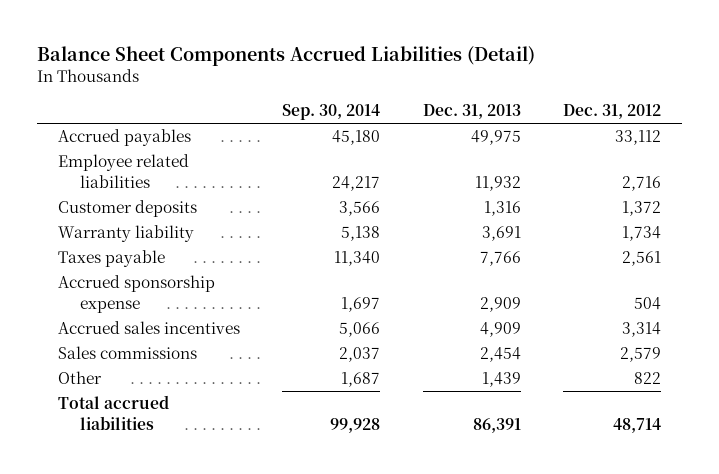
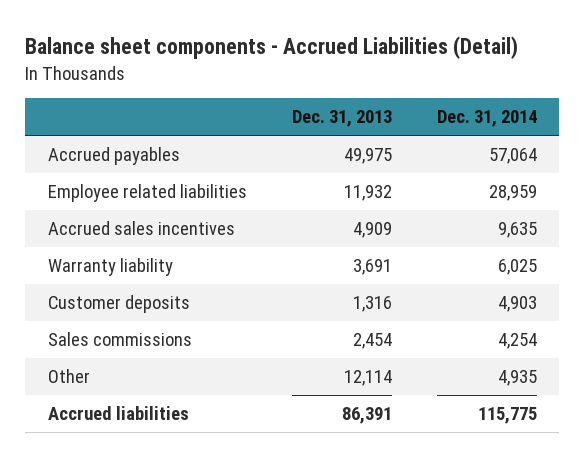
[36,46,535,67] Balance Sheet Components Accrued Liabilities (Detail) -> [25,36,519,60] Balance sheet components - Accrued Liabilities (Detail)
[282,104,381,121] Sep. 30, 2014 -> none
[563,104,662,120] Dec. 31, 2012 -> none
none -> [436,110,537,128] Dec. 31, 2014
[57,250,165,268] Taxes payable -> none
[57,275,215,313] Accrued sponsorship expense -> none
[57,225,194,243] Warranty liability -> [47,258,173,277] Warranty liability
[57,200,197,218] Customer deposits -> [47,295,190,314] Customer deposits
[481,372,521,388] 1,439 -> [343,370,392,387] 12,114
[57,395,169,430] Total accrued liabilities -> [47,406,189,421] Accrued liabilities

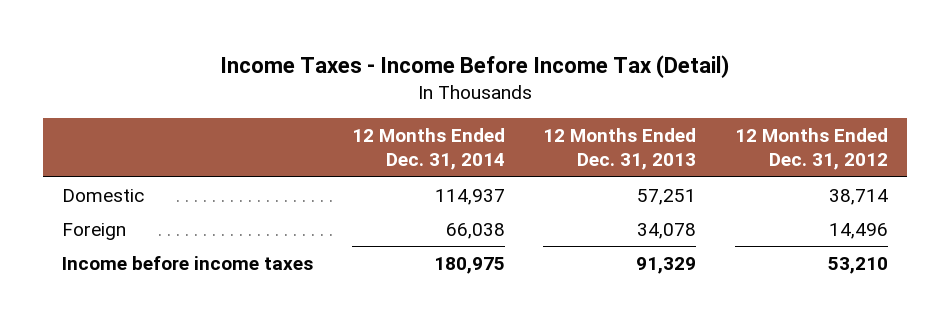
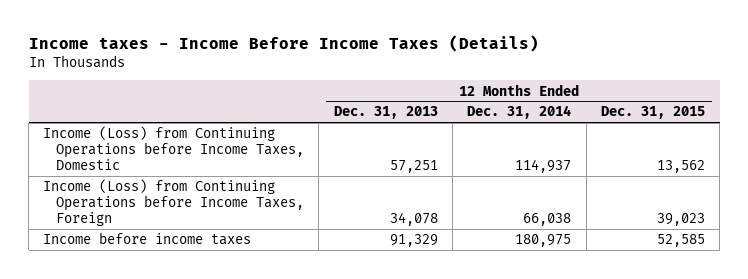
[220,54,730,78] Income Taxes - Income Before Income Tax (Detail) -> [28,35,539,53] Income taxes - Income Before Income Taxes (Details)
[734,127,888,171] 12 Months Ended Dec. 31, 2012 -> none
none -> [600,106,705,120] Dec. 31, 2015
[62,189,145,203] Domestic -> [43,126,305,171] Income (Loss) from Continuing Operations before Income Taxes, Domestic
[62,223,127,241] Foreign -> [43,179,305,227] Income (Loss) from Continuing Operations before Income Taxes, Foreign

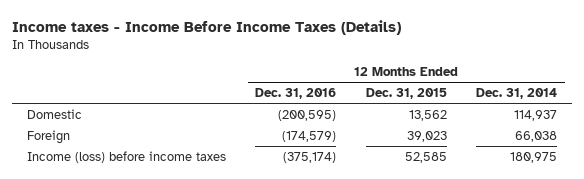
[333,106,438,120] Dec. 31, 2013 -> none
none -> [255,87,337,99] Dec. 31, 2016
[43,126,305,171] Income (Loss) from Continuing Operations before Income Taxes, Domestic -> [26,108,82,119] Domestic
[43,179,305,227] Income (Loss) from Continuing Operations before Income Taxes, Foreign -> [26,129,70,144] Foreign
[43,232,252,246] Income before income taxes -> [26,150,226,163] Income (loss) before income taxes

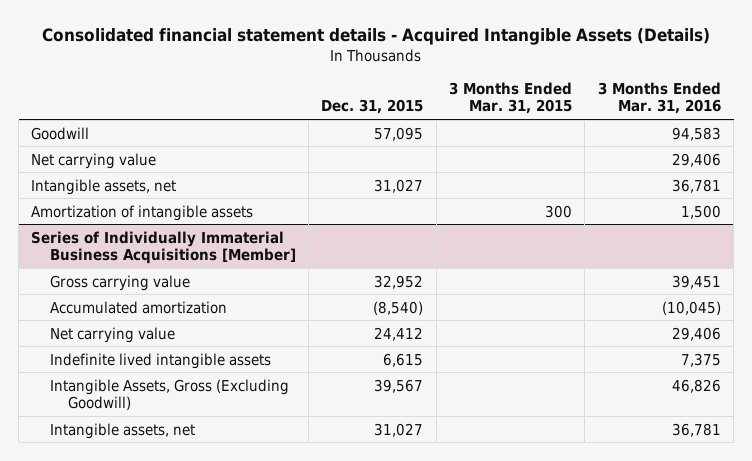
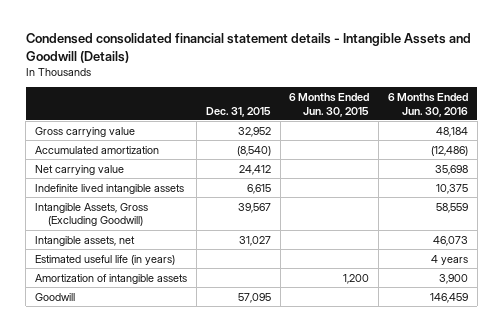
[42,28,711,46] Consolidated financial statement details - Acquired Intangible Assets (Details) -> [25,33,471,63] Condensed consolidated financial statement details - Intangible Assets and Goodwill (Details)
[448,81,572,115] 3 Months Ended Mar. 31, 2015 -> none
[597,81,721,115] 3 Months Ended Mar. 31, 2016 -> none
none -> [289,92,370,117] 6 Months Ended Jun. 30, 2015
none -> [387,92,468,117] 6 Months Ended Jun. 30, 2016
[31,152,157,169] Net carrying value -> none
[31,178,177,195] Intangible assets, net -> none
[31,230,296,264] Series of Individually Immaterial Business Acquisitions [Member] -> none
none -> [35,254,176,265] Estimated useful life (in years)
[31,204,254,221] Amortization of intangible assets -> [35,273,188,284] Amortization of intangible assets
[31,126,90,140] Goodwill -> [35,292,76,301] Goodwill

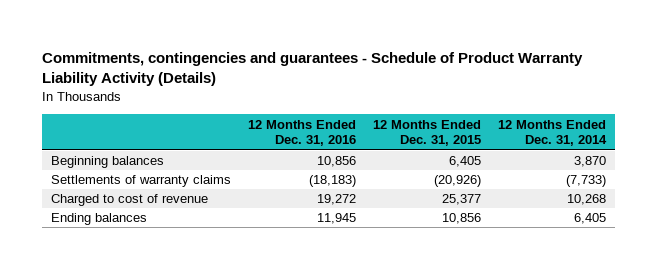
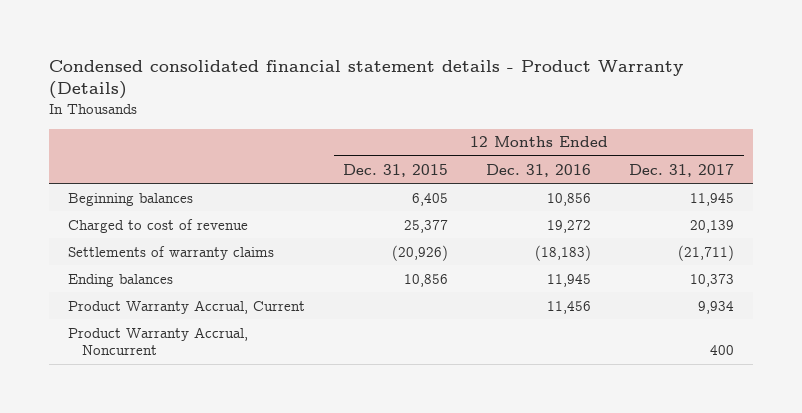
[42,51,584,87] Commitments, contingencies and guarantees - Schedule of Product Warranty Liability Activity (Details) -> [48,59,683,100] Condensed consolidated financial statement details - Product Warranty (Details)
[498,119,608,147] 12 Months Ended Dec. 31, 2014 -> none
none -> [629,163,735,177] Dec. 31, 2017
[50,175,231,188] Settlements of warranty claims -> [68,245,275,260] Settlements of warranty claims
none -> [68,299,306,314] Product Warranty Accrual, Current
none -> [68,326,249,356] Product Warranty Accrual, Noncurrent

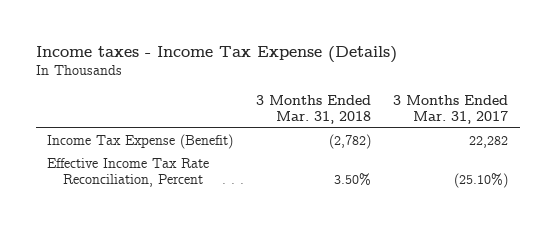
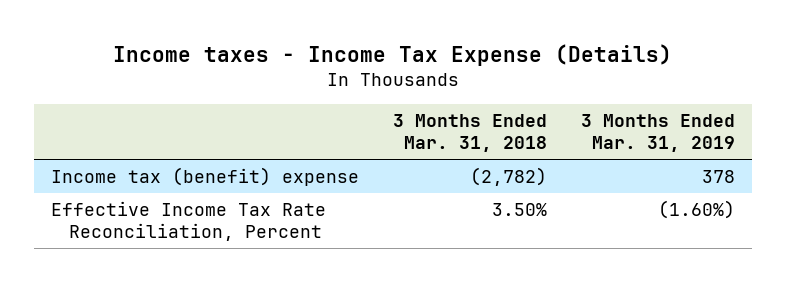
[393,94,509,124] 3 Months Ended Mar. 31, 2017 -> none
none -> [580,114,735,153] 3 Months Ended Mar. 31, 2019
[47,134,234,150] Income Tax Expense (Benefit) -> [50,167,359,187] Income tax (benefit) expense

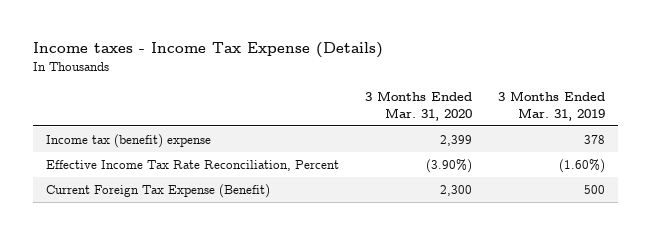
[392,114,547,153] 3 Months Ended Mar. 31, 2018 -> none
none -> [365,91,473,121] 3 Months Ended Mar. 31, 2020
none -> [45,184,270,199] Current Foreign Tax Expense (Benefit)

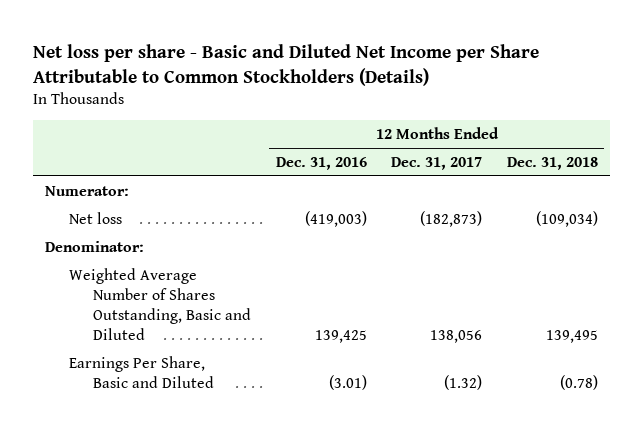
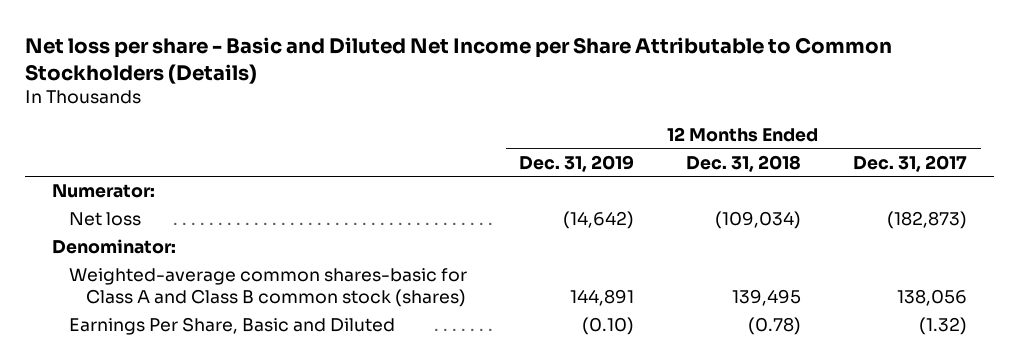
[275,156,367,170] Dec. 31, 2016 -> none
none -> [518,154,634,172] Dec. 31, 2019
[69,267,251,340] Weighted Average Number of Shares Outstanding, Basic and Diluted -> [68,268,467,308] Weighted-average common shares-basic for Class A and Class B common stock (shares)

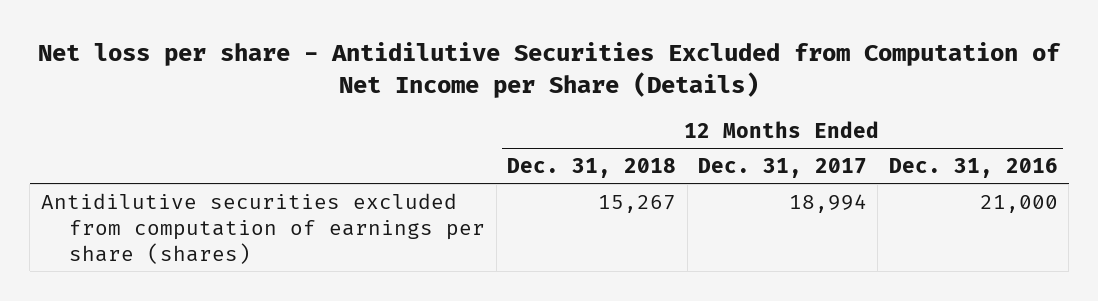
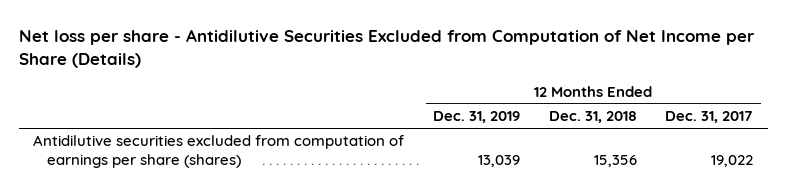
[888,157,1058,178] Dec. 31, 2016 -> none
none -> [433,111,521,124] Dec. 31, 2019
[598,194,677,213] 15,267 -> [593,155,637,168] 15,356
[788,193,867,213] 18,994 -> [711,155,754,168] 19,022

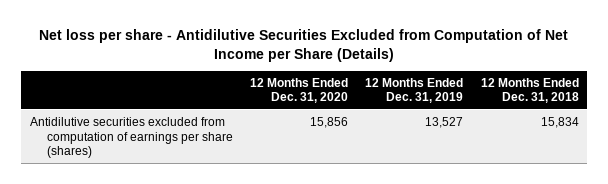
[665,111,754,124] Dec. 31, 2017 -> none
none -> [249,77,348,104] 12 Months Ended Dec. 31, 2020
[478,155,521,168] 13,039 -> [425,116,464,128] 13,527
[593,155,637,168] 15,356 -> [540,116,579,128] 15,834

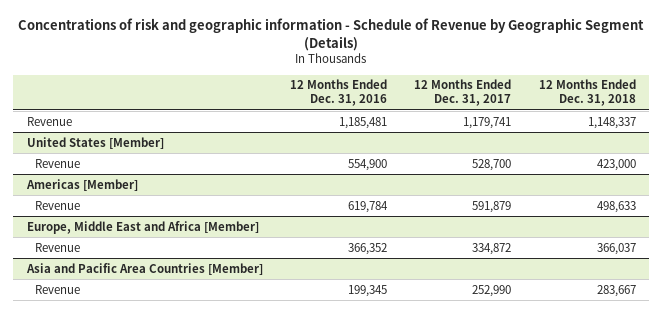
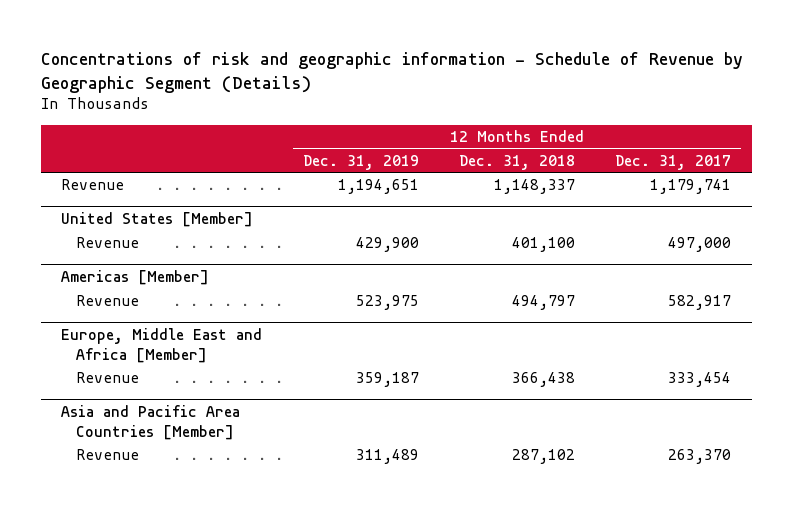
[290,79,388,107] 12 Months Ended Dec. 31, 2016 -> none
none -> [302,154,419,170] Dec. 31, 2019
[472,158,512,171] 528,700 -> [668,237,732,253] 497,000
[596,158,636,171] 423,000 -> [512,237,576,253] 401,100
[472,200,512,213] 591,879 -> [668,295,732,311] 582,917
[596,200,636,213] 498,633 -> [512,295,576,311] 494,797
[472,242,512,255] 334,872 -> [668,372,732,388] 333,454
[596,242,636,255] 366,037 -> [512,372,576,388] 366,438
[472,284,512,297] 252,990 -> [668,449,732,465] 263,370
[596,284,636,297] 283,667 -> [512,449,576,465] 287,102

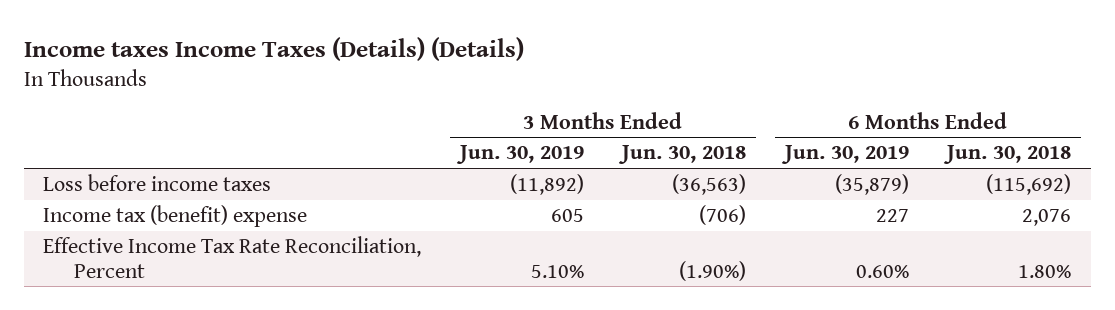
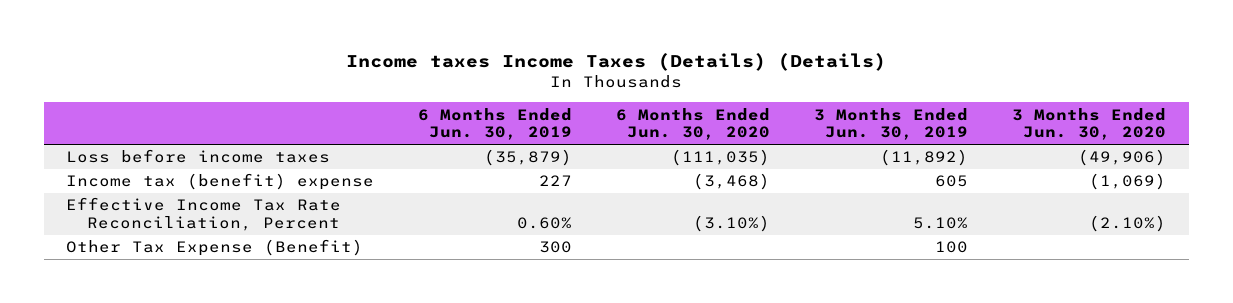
[618,145,747,165] Jun. 30, 2018 -> none
[943,145,1072,165] Jun. 30, 2018 -> none
none -> [616,107,771,141] 6 Months Ended Jun. 30, 2020
none -> [1012,107,1167,141] 3 Months Ended Jun. 30, 2020
none -> [66,239,364,257] Other Tax Expense (Benefit)

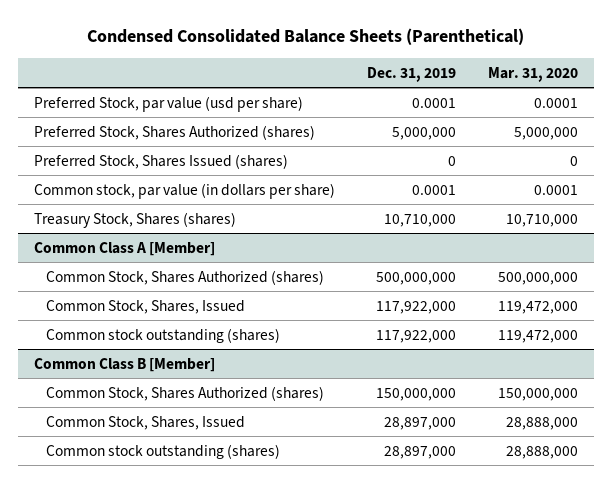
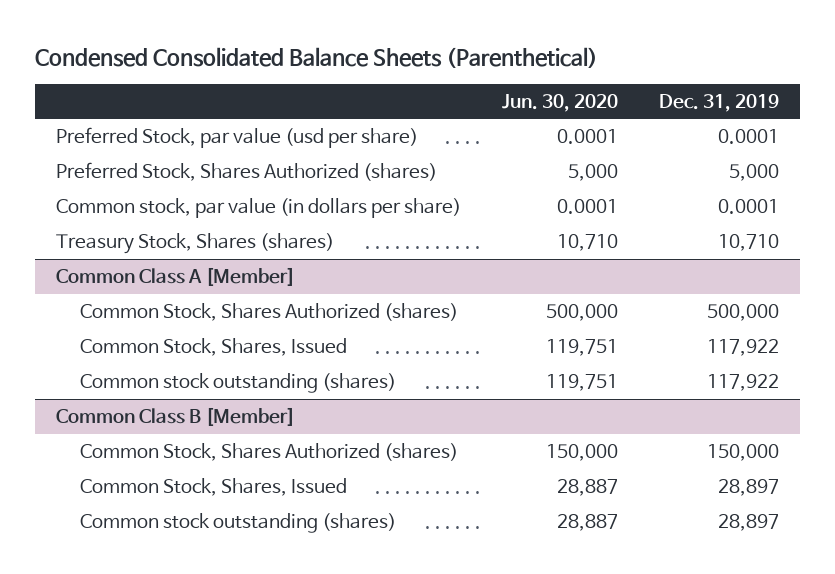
[488,66,579,82] Mar. 31, 2020 -> none
none -> [501,94,618,113] Jun. 30, 2020
[34,153,289,169] Preferred Stock, Shares Issued (shares) -> none
[392,126,457,140] 5,000,000 -> [729,164,780,182] 5,000
[384,213,457,227] 10,710,000 -> [718,234,780,252] 10,710
[376,271,457,285] 500,000,000 -> [707,304,780,322] 500,000
[376,300,457,314] 117,922,000 -> [707,339,780,357] 117,922
[376,329,457,343] 117,922,000 -> [707,374,780,392] 117,922
[376,387,457,401] 150,000,000 -> [707,444,780,462] 150,000
[384,416,457,430] 28,897,000 -> [718,479,780,497] 28,897
[384,445,457,459] 28,897,000 -> [718,514,780,532] 28,897

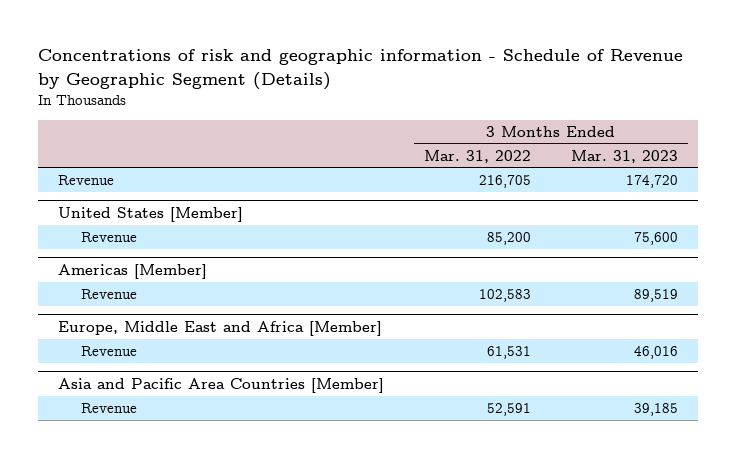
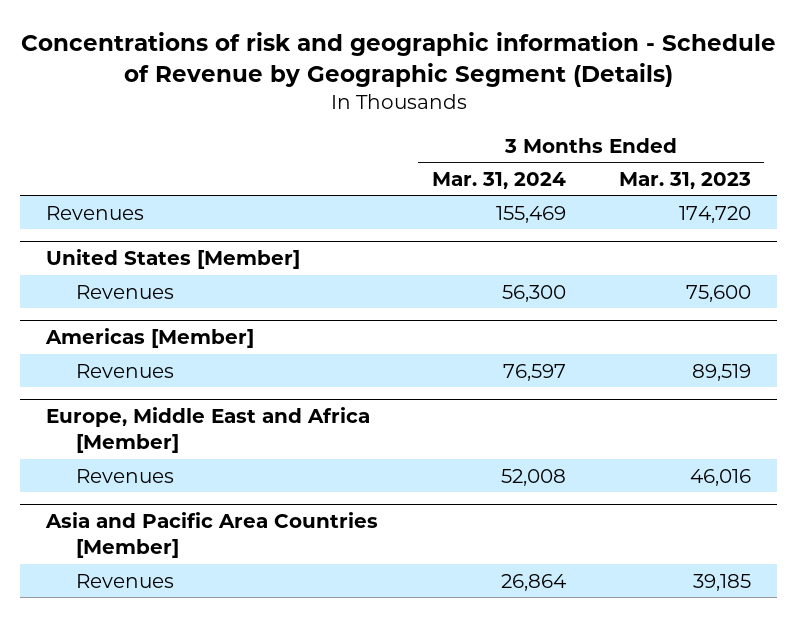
[423,149,531,163] Mar. 31, 2022 -> none
none -> [431,171,566,189] Mar. 31, 2024
[57,175,114,186] Revenue -> [46,205,145,220] Revenues
[81,232,138,243] Revenue -> [75,284,174,299] Revenues
[81,289,138,300] Revenue -> [75,363,174,378] Revenues
[81,346,138,357] Revenue -> [75,468,174,483] Revenues
[81,403,138,414] Revenue -> [75,573,174,588] Revenues

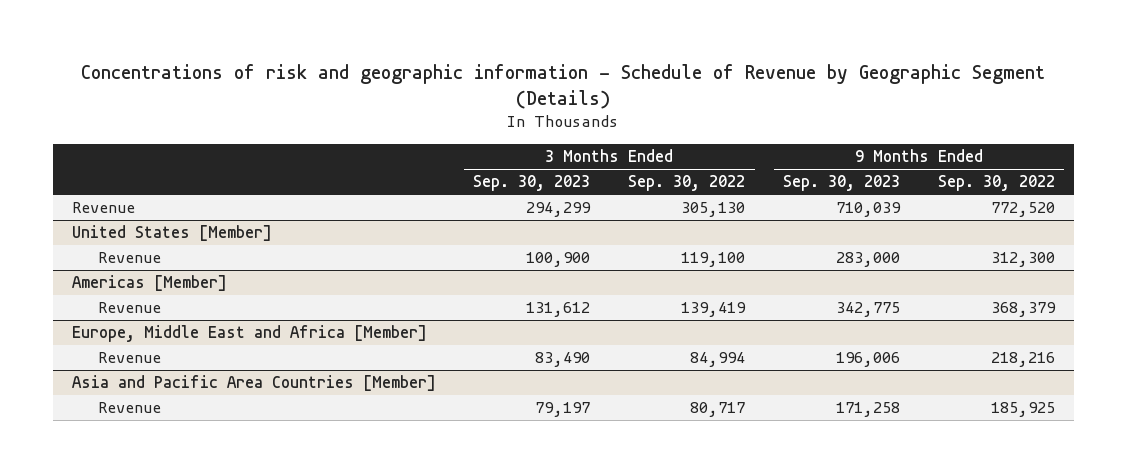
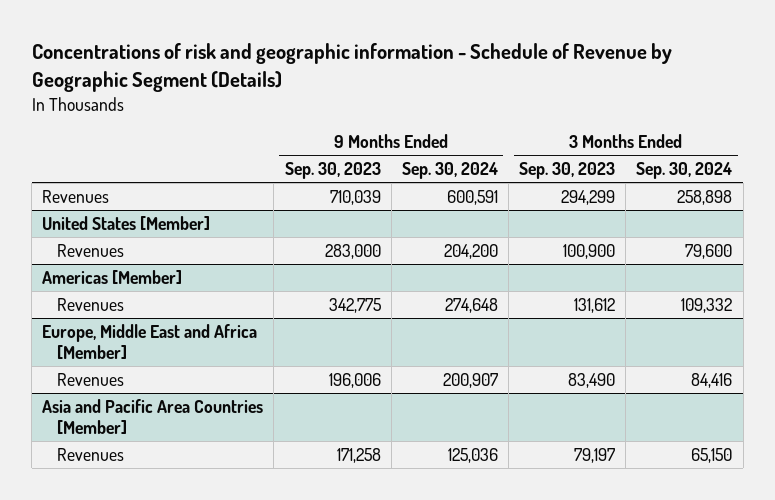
[628,175,746,192] Sep. 30, 2022 -> none
[937,175,1055,192] Sep. 30, 2022 -> none
none -> [401,162,498,180] Sep. 30, 2024
none -> [636,162,733,180] Sep. 30, 2024
[71,202,135,214] Revenue -> [42,189,110,203] Revenues
[98,252,162,264] Revenue -> [56,243,124,257] Revenues
[98,302,162,314] Revenue -> [56,297,124,311] Revenues
[98,352,162,364] Revenue -> [56,372,124,386] Revenues
[98,402,162,414] Revenue -> [56,447,124,461] Revenues

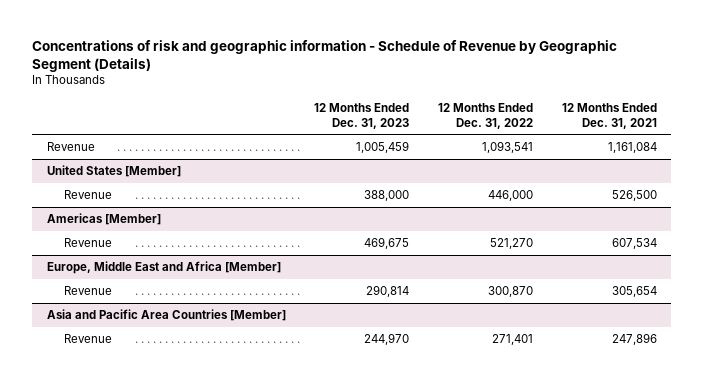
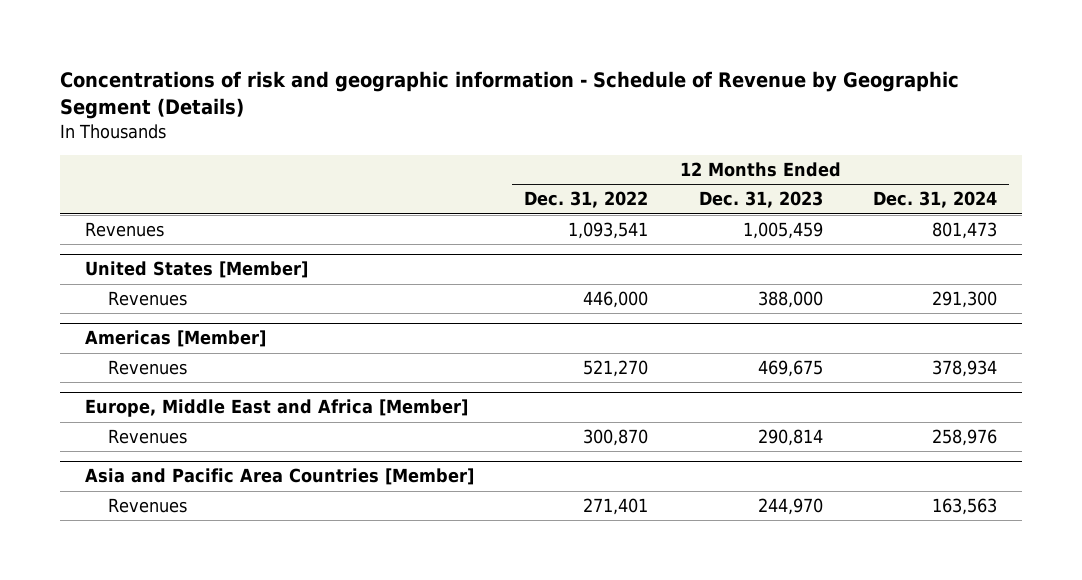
[561,103,657,129] 12 Months Ended Dec. 31, 2021 -> none
none -> [872,191,997,209] Dec. 31, 2024
[46,142,95,152] Revenue -> [85,221,165,237] Revenues
[63,190,112,200] Revenue -> [108,290,188,306] Revenues
[63,238,112,248] Revenue -> [108,359,188,375] Revenues
[63,286,112,296] Revenue -> [108,428,188,444] Revenues
[63,334,112,344] Revenue -> [108,497,188,513] Revenues

